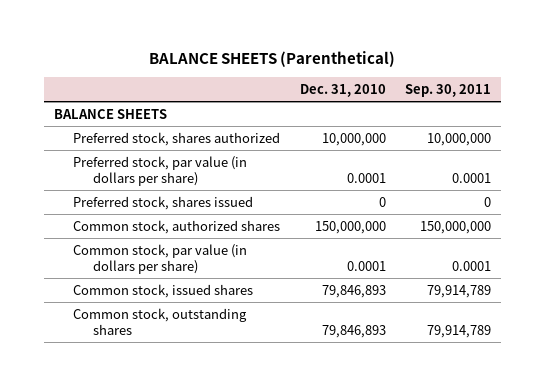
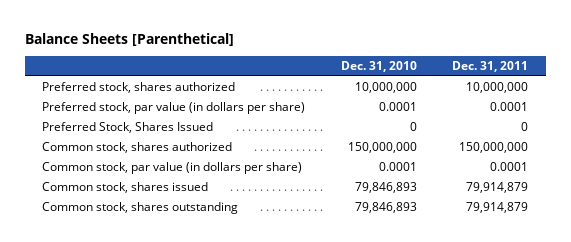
[149,50,396,67] BALANCE SHEETS (Parenthetical) -> [24,32,234,46] Balance Sheets [Parenthetical]
[405,83,492,97] Sep. 30, 2011 -> none
none -> [452,61,529,73] Dec. 31, 2011
[53,108,167,119] BALANCE SHEETS -> none
[73,195,254,210] Preferred stock, shares issued -> [42,122,214,134] Preferred Stock, Shares Issued
[73,219,281,234] Common stock, authorized shares -> [42,142,233,154] Common stock, shares authorized
[73,283,254,298] Common stock, issued shares -> [42,182,209,194] Common stock, shares issued
[73,307,248,335] Common stock, outstanding shares -> [42,202,239,215] Common stock, shares outstanding

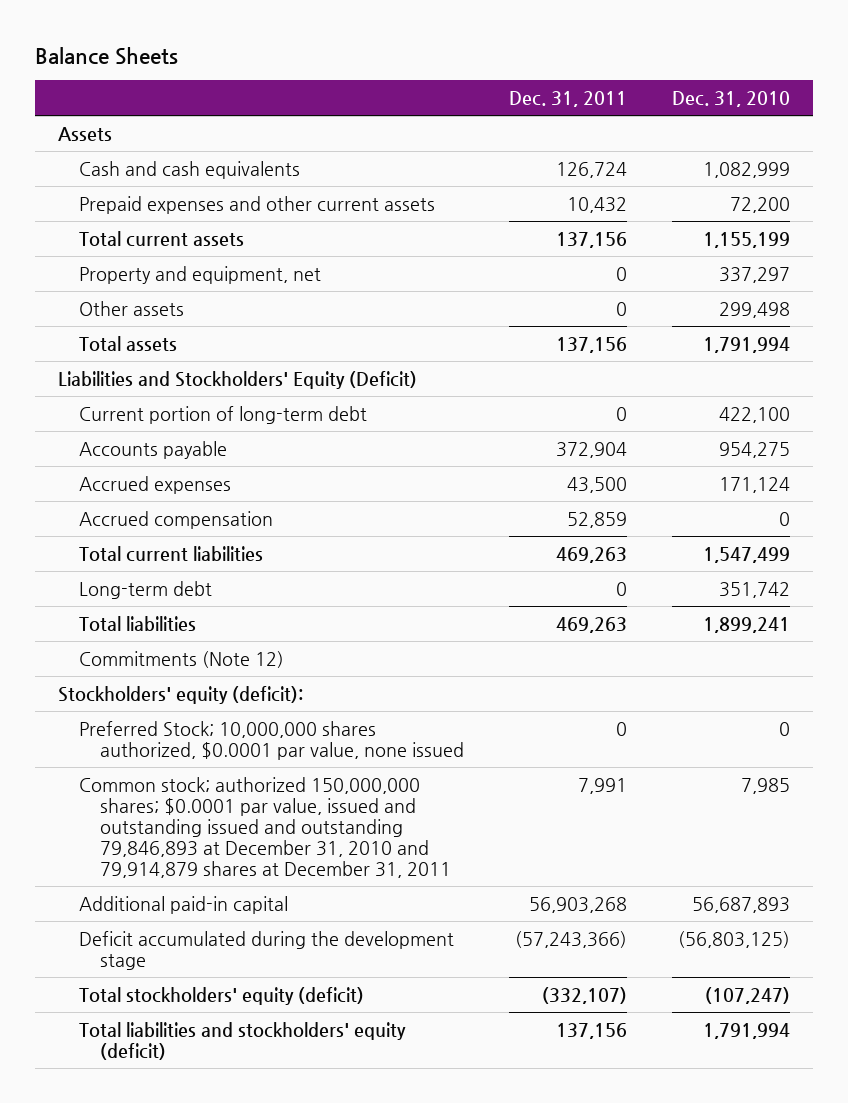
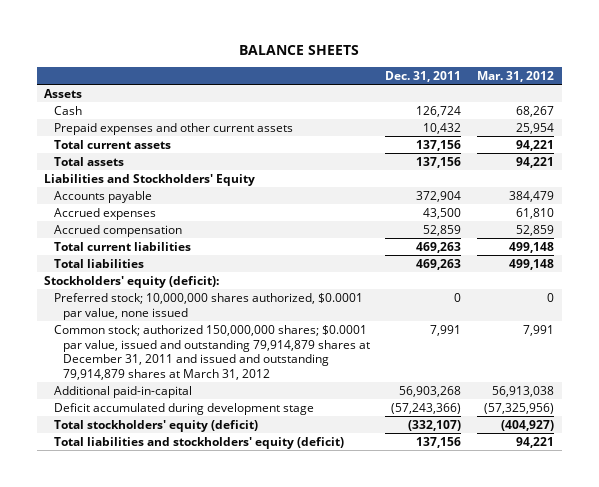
[35,46,179,65] Balance Sheets -> [239,44,360,55] BALANCE SHEETS
[672,90,791,107] Dec. 31, 2010 -> none
none -> [477,70,555,82] Mar. 31, 2012
[78,160,300,179] Cash and cash equivalents -> [53,105,82,115] Cash
[78,265,321,284] Property and equipment, net -> none
[78,300,184,316] Other assets -> none
[78,405,367,424] Current portion of long-term debt -> none
[57,370,417,389] Liabilities and Stockholders' Equity (Deficit) -> [44,173,256,186] Liabilities and Stockholders' Equity
[78,580,212,599] Long-term debt -> none
[78,650,284,668] Commitments (Note 12) -> none
[78,720,464,760] Preferred Stock; 10,000,000 shares authorized, $0.0001 par value, none issued -> [53,292,363,320] Preferred stock; 10,000,000 shares authorized, $0.0001 par value, none issued
[78,776,451,879] Common stock; authorized 150,000,000 shares; $0.0001 par value, issued and outstanding issued and outstanding 79,846,893 at December 31, 2010 and 79,914,879 shares at December 31, 2011 -> [53,324,370,380] Common stock; authorized 150,000,000 shares; $0.0001 par value, issued and outstanding 79,914,879 shares at December 31, 2011 and issued and outstanding 79,914,879 shares at March 31, 2012
[78,895,288,914] Additional paid-in capital -> [53,385,192,398] Additional paid-in-capital
[78,930,454,970] Deficit accumulated during the development stage -> [53,402,314,415] Deficit accumulated during development stage

